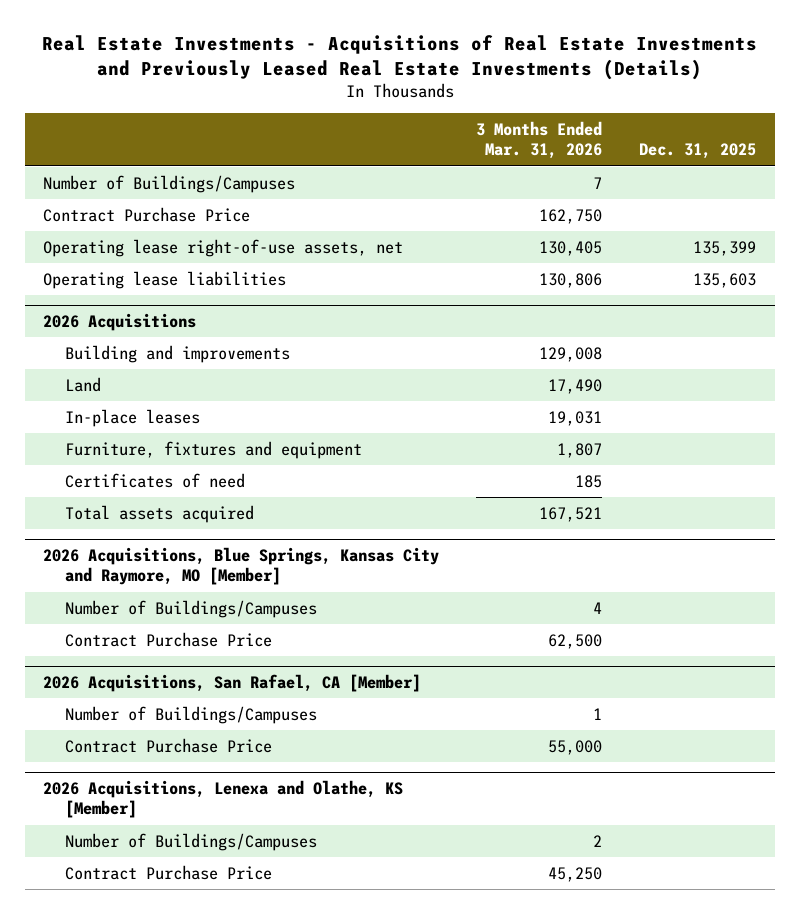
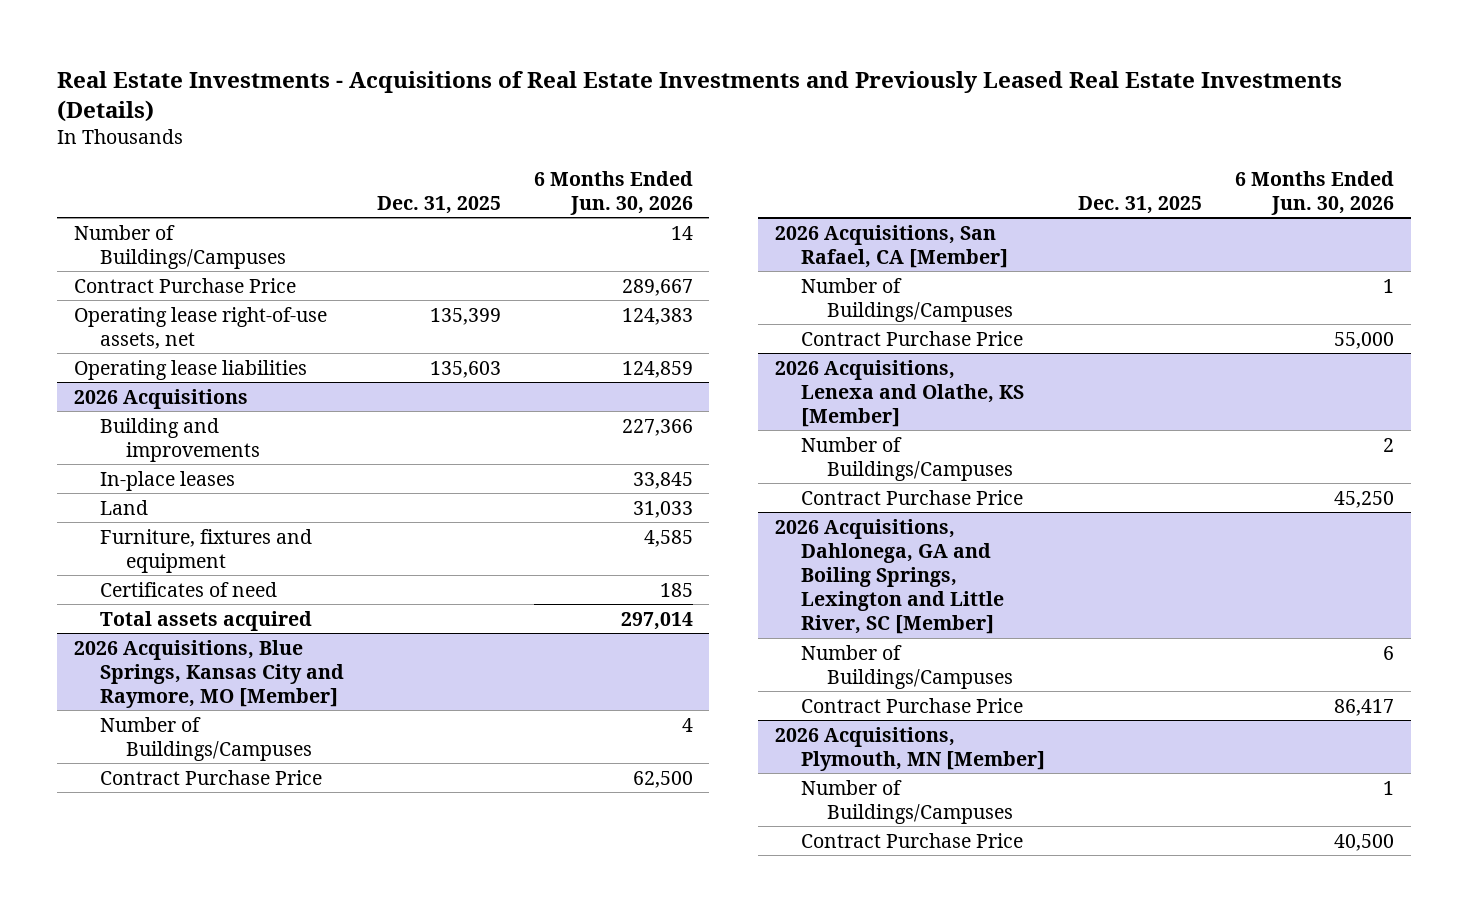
[476,121,603,160] 3 Months Ended Mar. 31, 2026 -> none
none -> [533,170,693,215] 6 Months Ended Jun. 30, 2026
[64,376,101,392] Land -> [99,499,148,515] Land
none -> [774,518,1005,635] 2026 Acquisitions, Dahlonega, GA and Boiling Springs, Lexington and Little River, SC [Member]
none -> [801,644,1014,689] Number of Buildings/Campuses
none -> [801,697,1024,713] Contract Purchase Price
none -> [774,726,1046,771] 2026 Acquisitions, Plymouth, MN [Member]
none -> [801,779,1014,824] Number of Buildings/Campuses
none -> [801,832,1024,848] Contract Purchase Price

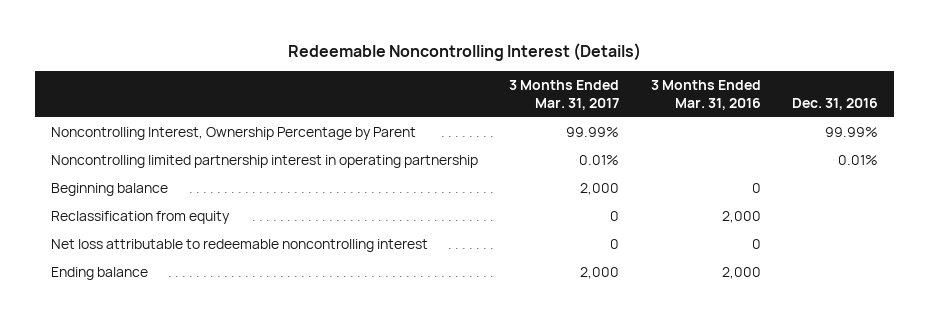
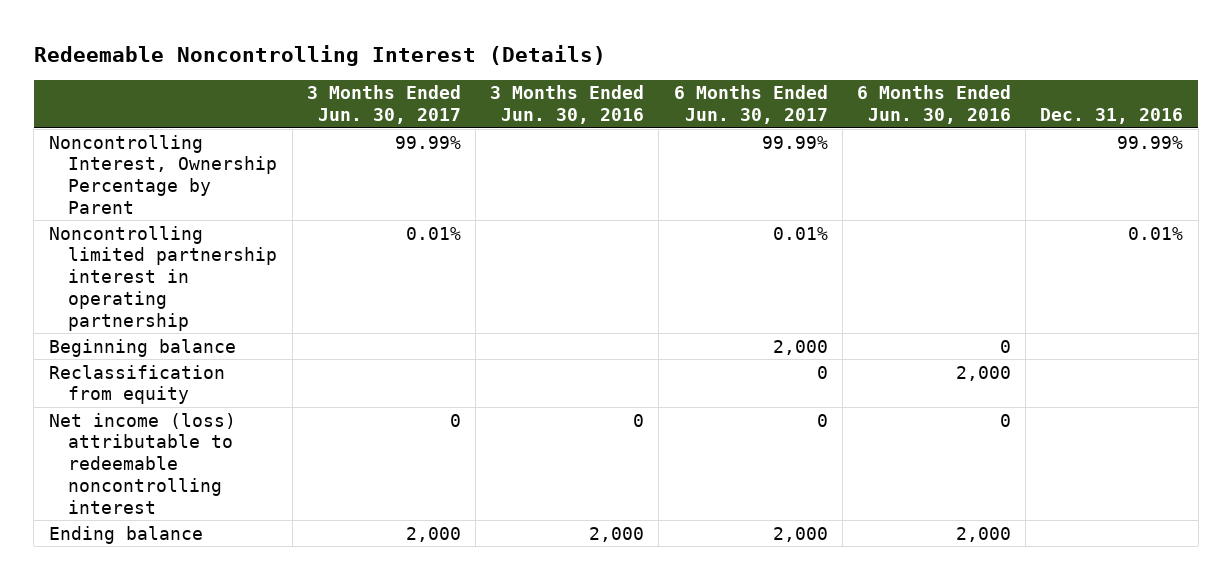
[509,80,620,110] 3 Months Ended Mar. 31, 2017 -> none
[650,80,761,110] 3 Months Ended Mar. 31, 2016 -> none
none -> [306,85,461,125] 3 Months Ended Jun. 30, 2017
none -> [490,85,645,125] 3 Months Ended Jun. 30, 2016
none -> [673,85,828,125] 6 Months Ended Jun. 30, 2017
none -> [856,85,1011,125] 6 Months Ended Jun. 30, 2016
[50,239,428,253] Net loss attributable to redeemable noncontrolling interest -> [48,412,236,514] Net income (loss) attributable to redeemable noncontrolling interest

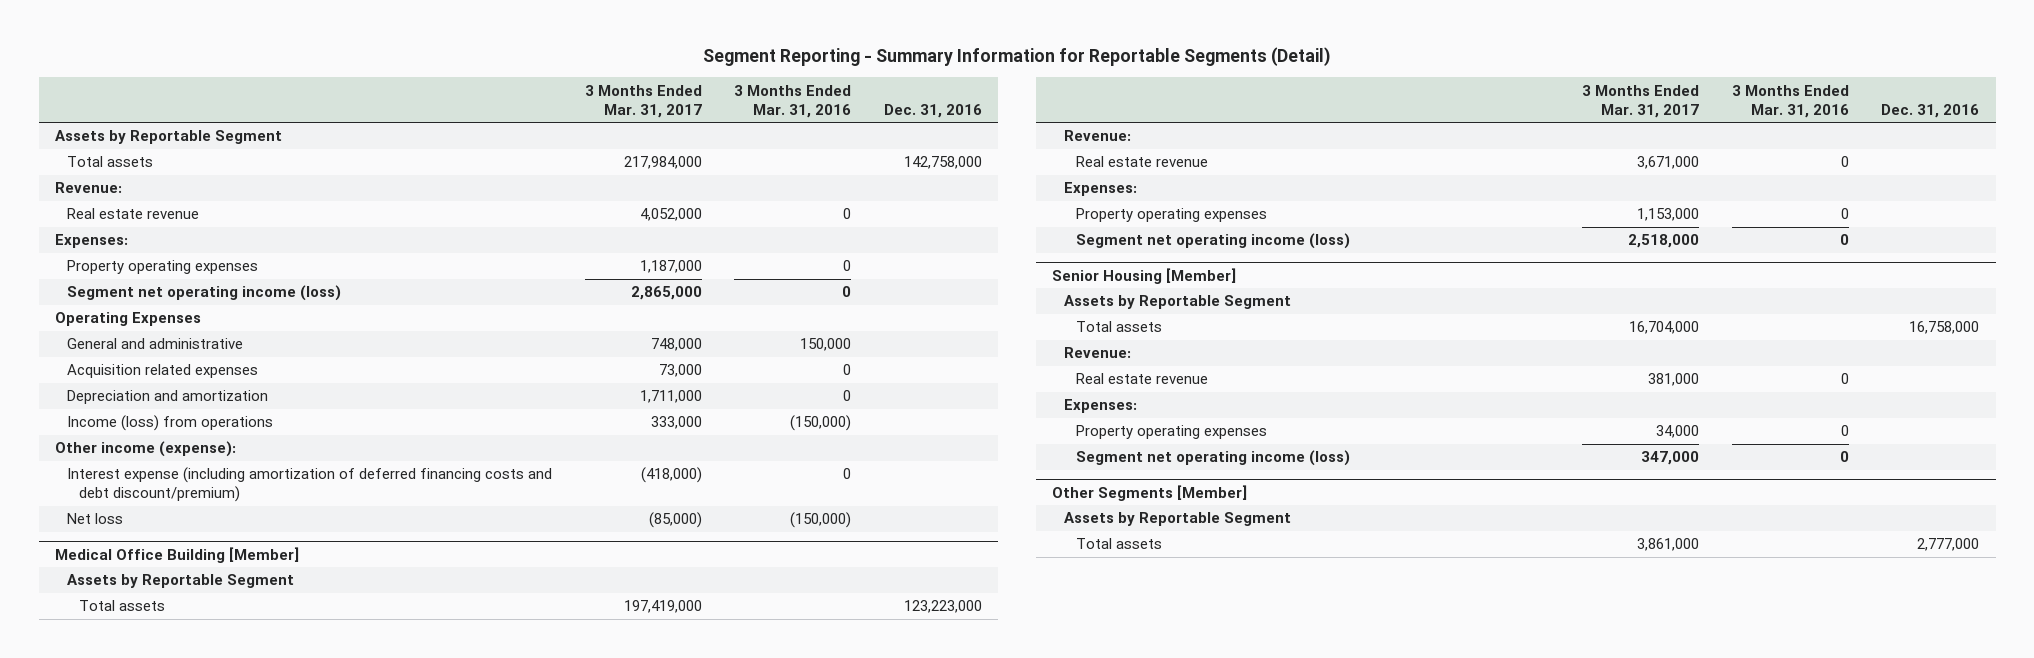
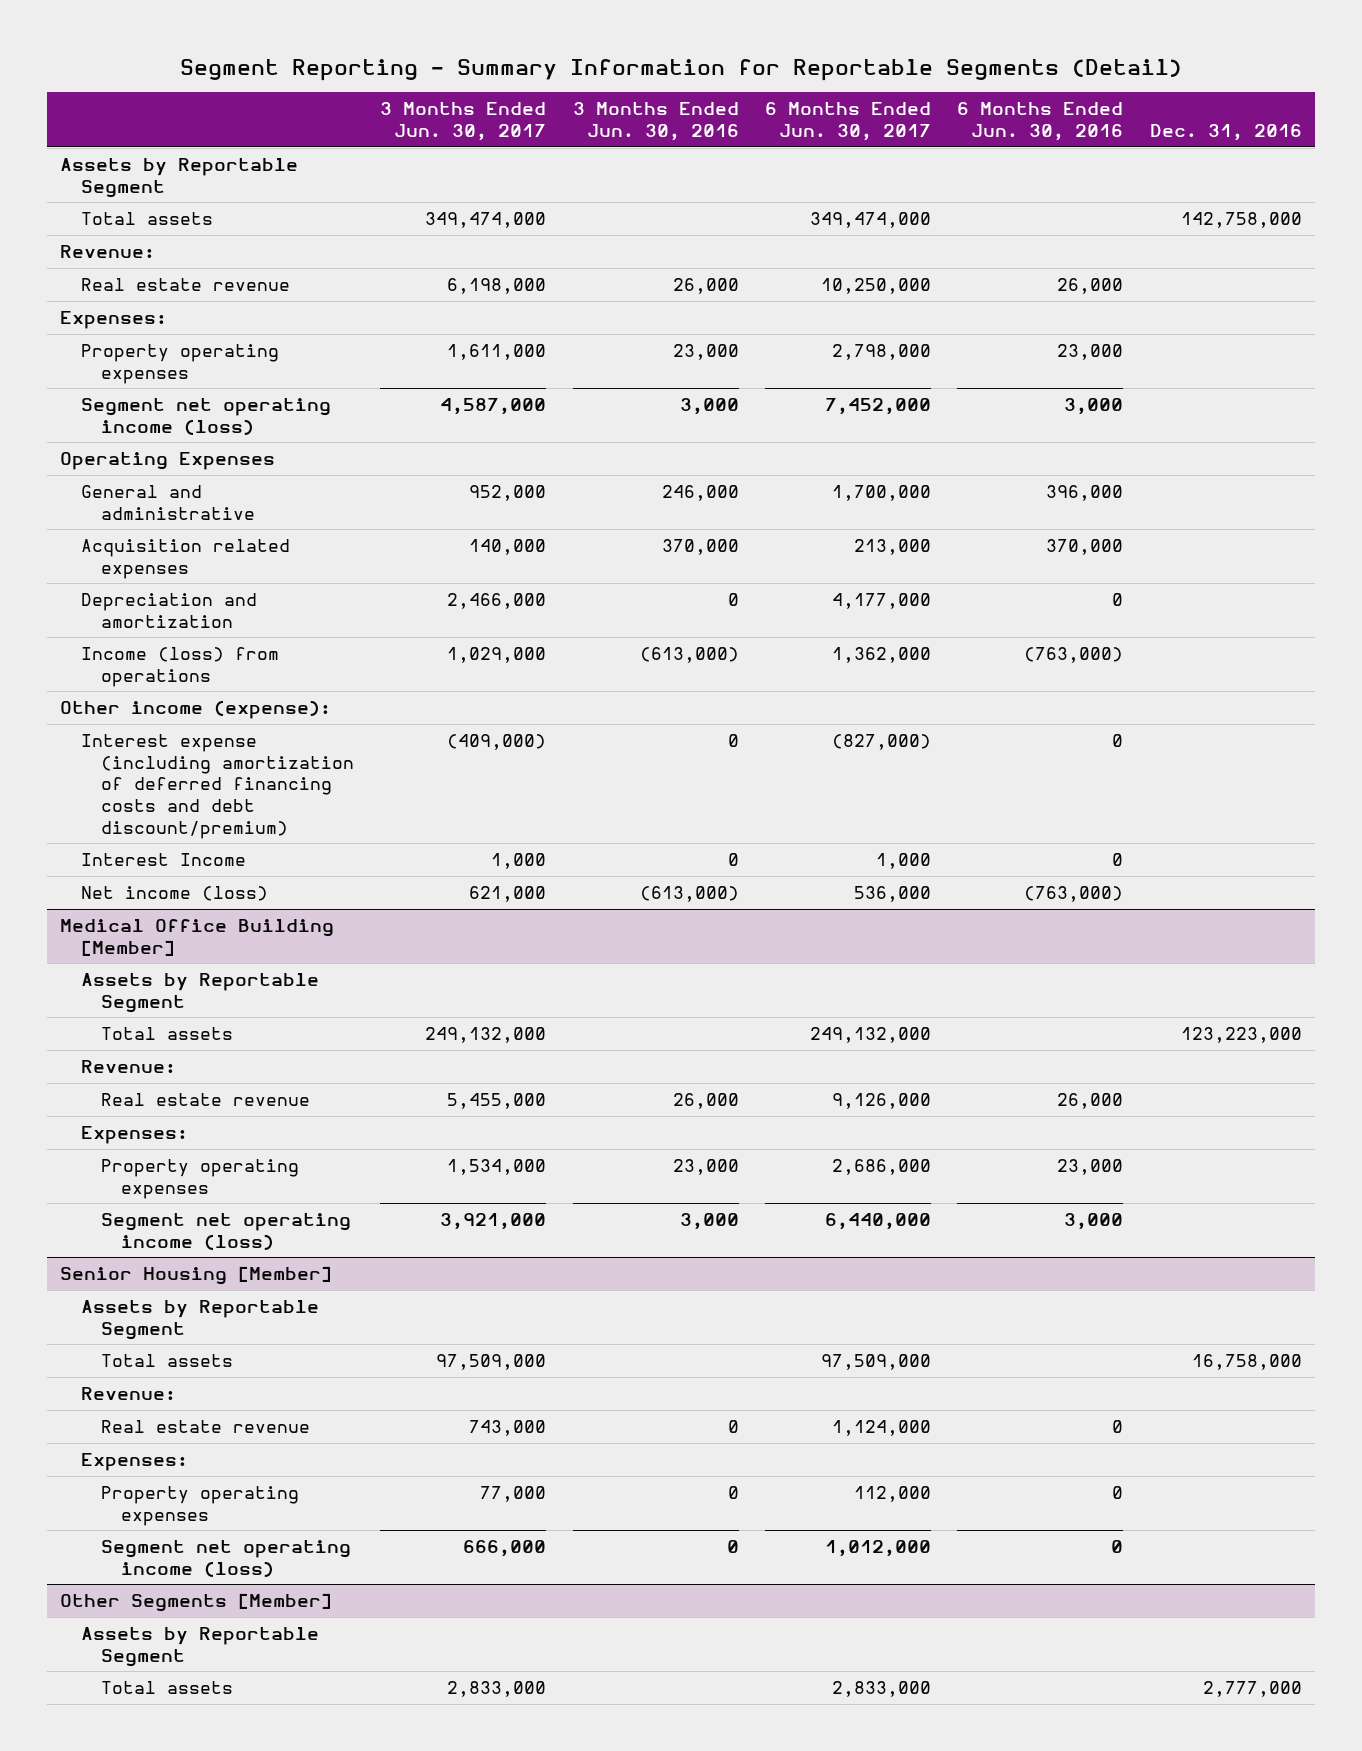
[584,84,702,118] 3 Months Ended Mar. 31, 2017 -> none
[734,84,852,118] 3 Months Ended Mar. 31, 2016 -> none
none -> [380,102,547,141] 3 Months Ended Jun. 30, 2017
none -> [572,102,739,141] 3 Months Ended Jun. 30, 2016
none -> [764,102,931,141] 6 Months Ended Jun. 30, 2017
none -> [957,102,1124,141] 6 Months Ended Jun. 30, 2016
none -> [80,853,246,867] Interest Income
[66,513,123,525] Net loss -> [80,886,268,902] Net income (loss)

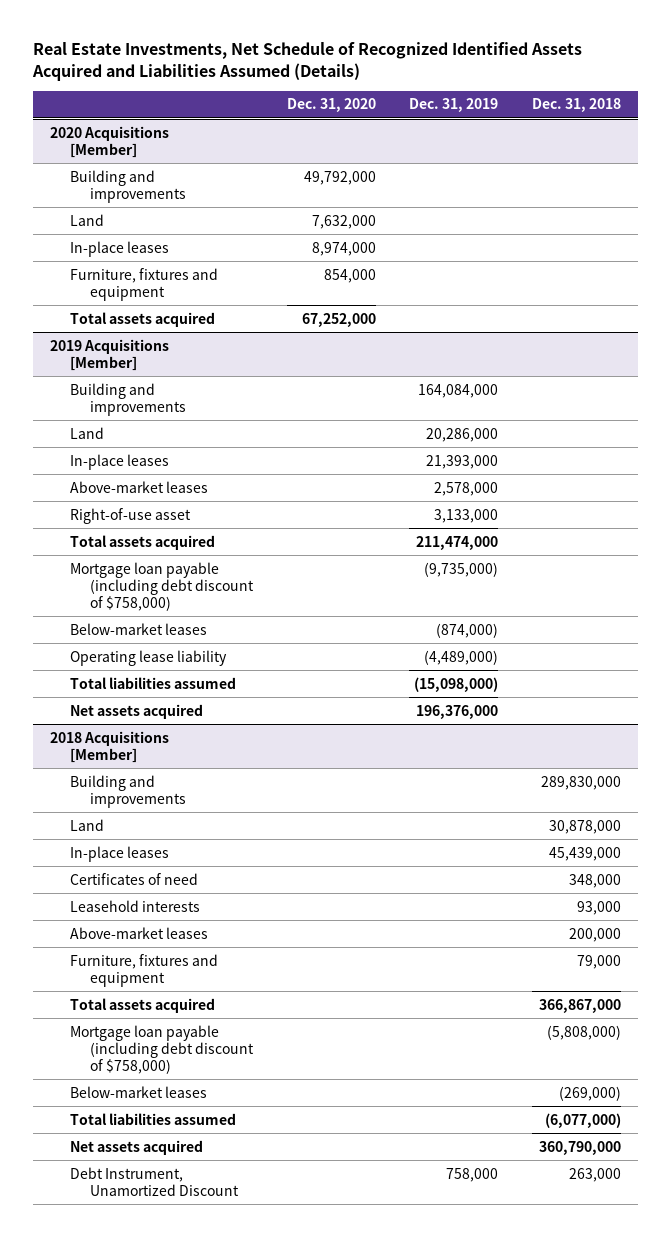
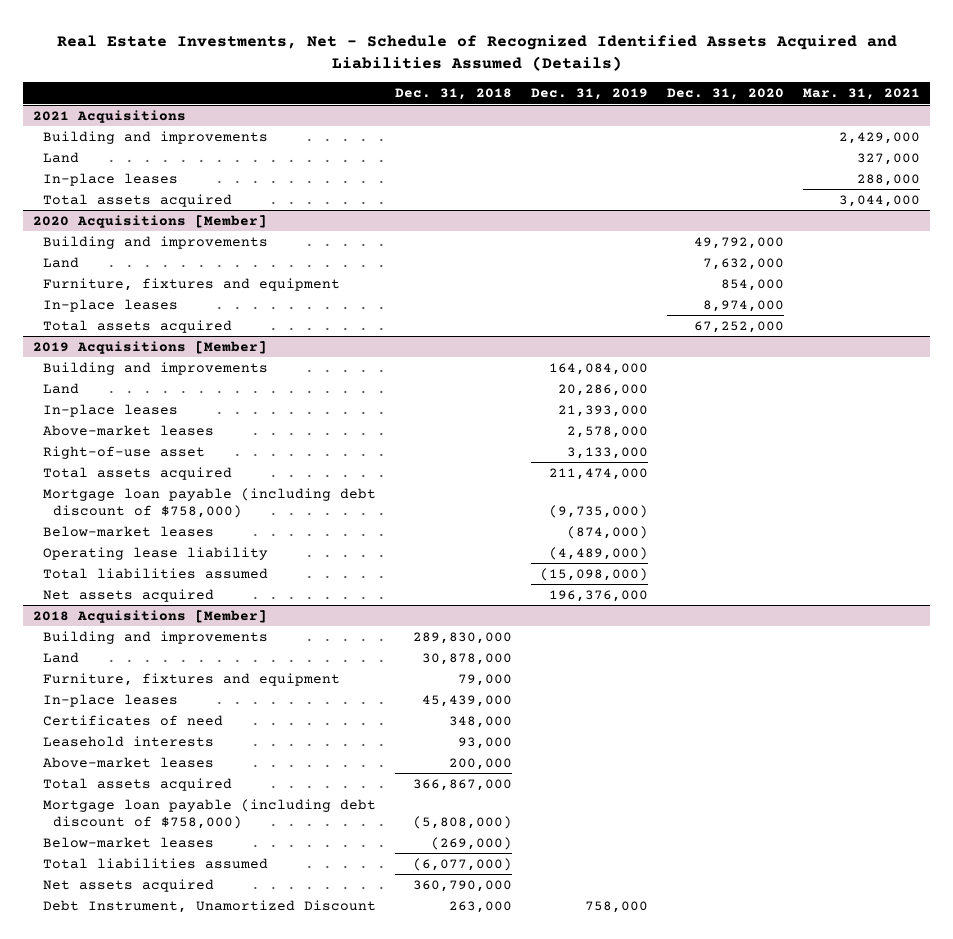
[31,41,582,81] Real Estate Investments, Net Schedule of Recognized Identified Assets Acquired and Liabilities Assumed (Details) -> [56,34,897,72] Real Estate Investments, Net - Schedule of Recognized Identified Assets Acquired and Liabilities Assumed (Details)
none -> [803,88,921,101] Mar. 31, 2021
none -> [33,109,187,123] 2021 Acquisitions
none -> [43,130,269,144] Building and improvements
none -> [43,151,80,163] Land
none -> [43,172,179,186] In-place leases
none -> [43,193,233,207] Total assets acquired
[69,240,169,257] In-place leases -> [43,298,179,312] In-place leases
[69,953,218,987] Furniture, fixtures and equipment -> [43,672,341,686] Furniture, fixtures and equipment

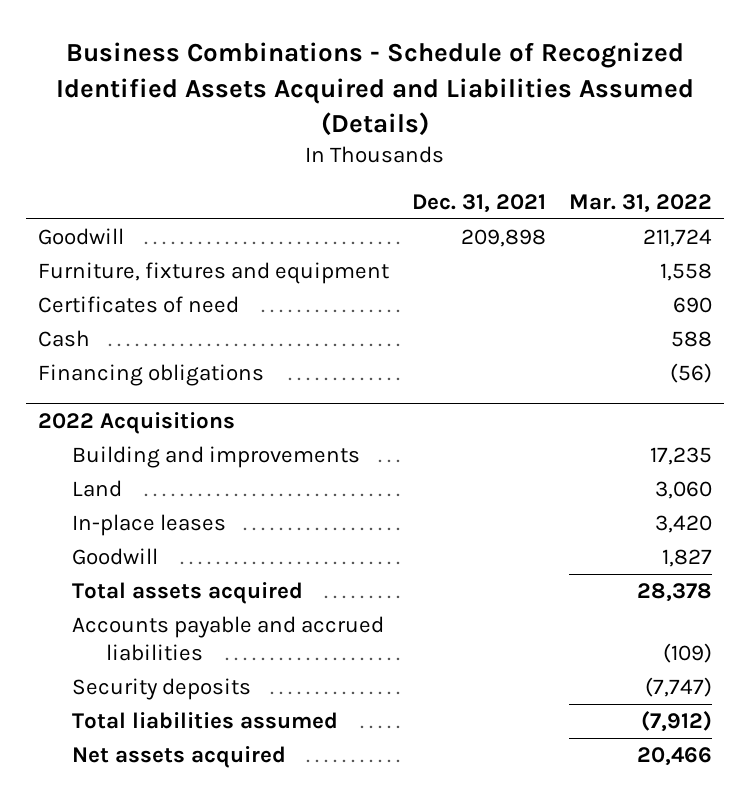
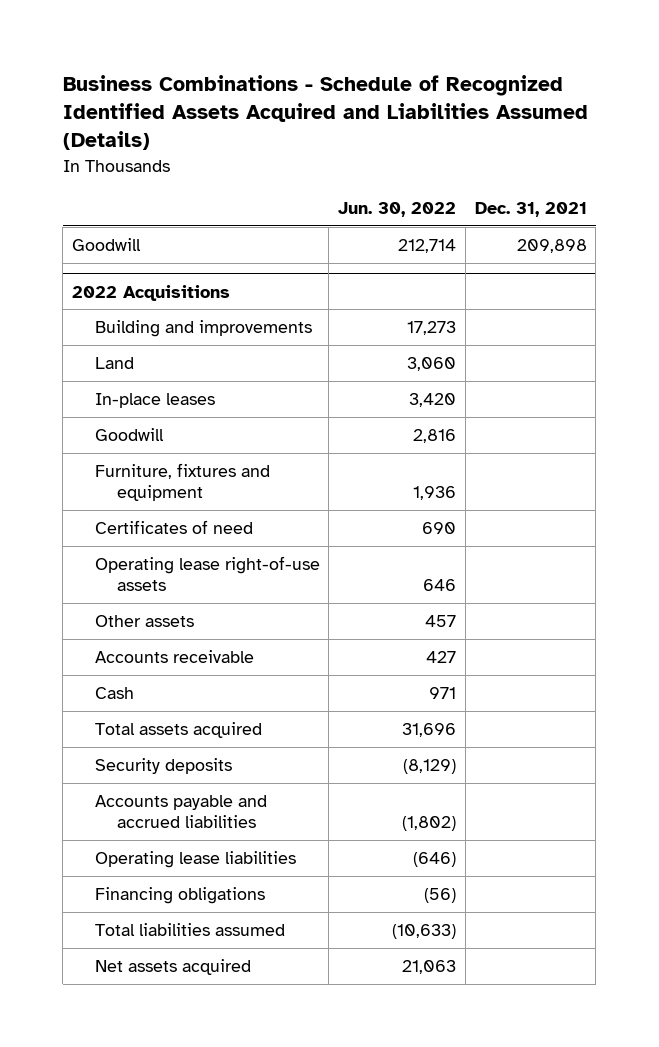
[569,194,713,214] Mar. 31, 2022 -> none
none -> [338,202,457,218] Jun. 30, 2022
[37,262,389,285] Furniture, fixtures and equipment -> none
[37,296,239,314] Certificates of need -> none
[37,330,90,348] Cash -> none
[37,364,264,387] Financing obligations -> none
none -> [94,462,270,502] Furniture, fixtures and equipment
none -> [94,519,253,534] Certificates of need
none -> [94,555,320,592] Operating lease right-of-use assets
none -> [94,614,194,627] Other assets
none -> [94,649,254,663] Accounts receivable
none -> [94,686,134,699] Cash
[72,616,385,661] Accounts payable and accrued liabilities -> [94,794,267,829] Accounts payable and accrued liabilities
none -> [94,850,296,868] Operating lease liabilities
none -> [94,886,265,904] Financing obligations

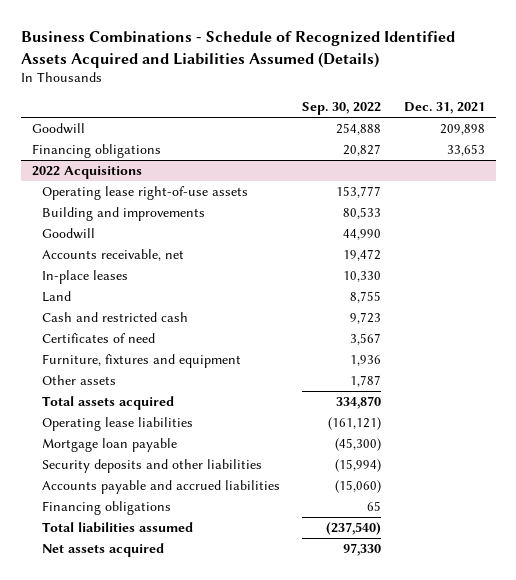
[338,202,457,218] Jun. 30, 2022 -> none
none -> [302,102,382,116] Sep. 30, 2022
none -> [31,143,161,158] Financing obligations
[94,555,320,592] Operating lease right-of-use assets -> [42,185,249,200] Operating lease right-of-use assets
none -> [42,248,185,261] Accounts receivable, net
[94,392,215,408] In-place leases -> [42,269,129,284] In-place leases
[94,356,134,369] Land -> [42,290,72,302] Land
none -> [42,311,189,322] Cash and restricted cash
[94,462,270,502] Furniture, fixtures and equipment -> [42,353,242,368] Furniture, fixtures and equipment
[94,649,254,663] Accounts receivable -> none
[94,686,134,699] Cash -> none
[94,757,232,774] Security deposits -> none
none -> [42,437,178,452] Mortgage loan payable
none -> [42,458,263,473] Security deposits and other liabilities
[94,794,267,829] Accounts payable and accrued liabilities -> [42,479,281,494] Accounts payable and accrued liabilities

